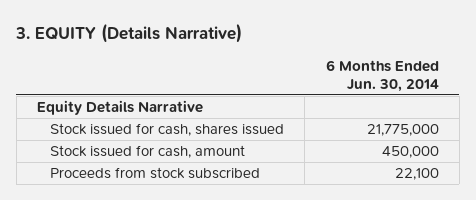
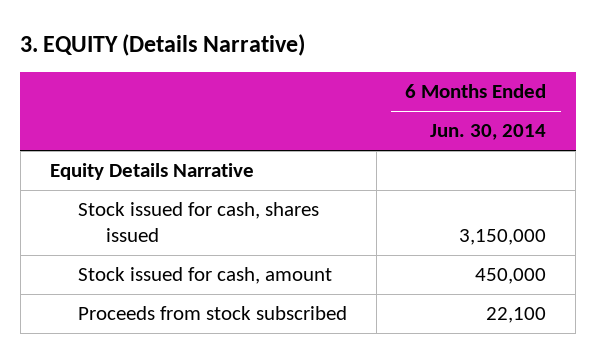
[366,124,439,137] 21,775,000 -> [459,228,547,245] 3,150,000

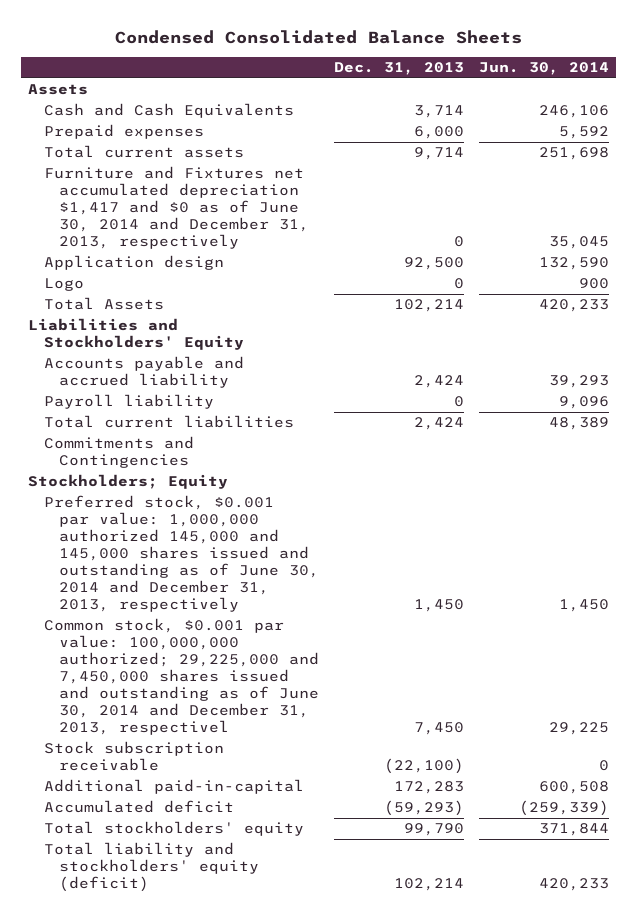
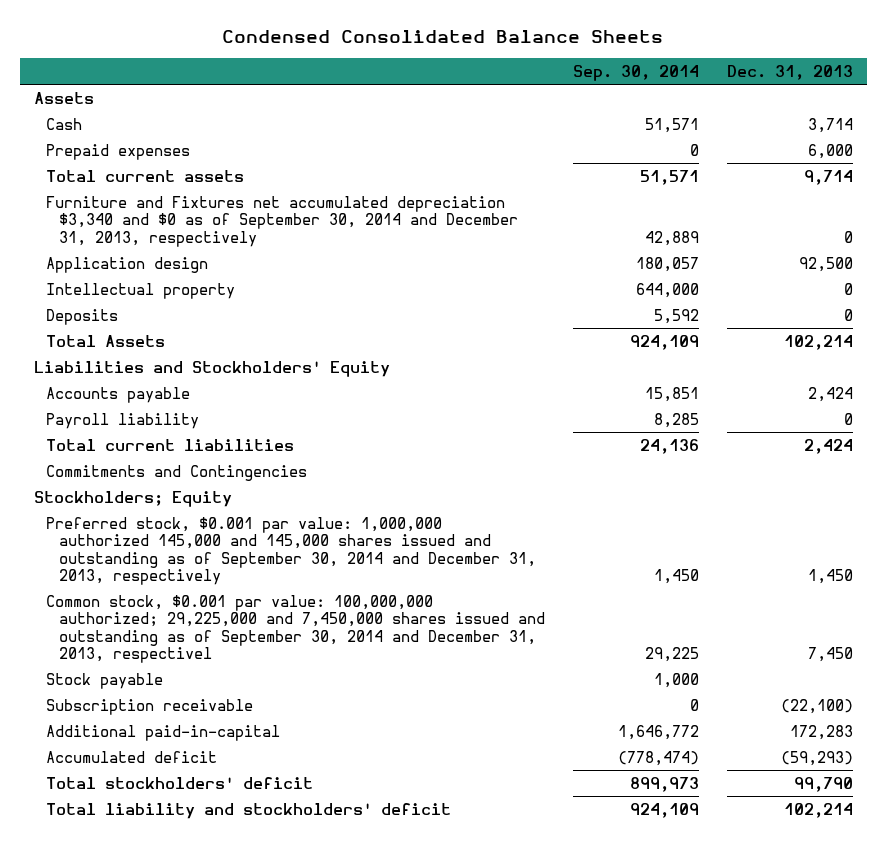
[478,62,609,76] Jun. 30, 2014 -> none
none -> [572,65,699,82] Sep. 30, 2014
[43,103,294,119] Cash and Cash Equivalents -> [46,117,83,130] Cash
[43,166,309,250] Furniture and Fixtures net accumulated depreciation $1,417 and $0 as of June 30, 2014 and December 31, 2013, respectively -> [46,195,519,247] Furniture and Fixtures net accumulated depreciation $3,340 and $0 as of September 30, 2014 and December 31, 2013, respectively
[43,278,84,292] Logo -> [46,282,236,299] Intellectual property
none -> [46,308,119,325] Deposits
[43,356,244,389] Accounts payable and accrued liability -> [46,386,191,403] Accounts payable
[43,495,319,612] Preferred stock, $0.001 par value: 1,000,000 authorized 145,000 and 145,000 shares issued and outstanding as of June 30, 2014 and December 31, 2013, respectively -> [46,516,537,586] Preferred stock, $0.001 par value: 1,000,000 authorized 145,000 and 145,000 shares issued and outstanding as of September 30, 2014 and December 31, 2013, respectively
[43,618,319,735] Common stock, $0.001 par value: 100,000,000 authorized; 29,225,000 and 7,450,000 shares issued and outstanding as of June 30, 2014 and December 31, 2013, respectivel -> [46,594,546,664] Common stock, $0.001 par value: 100,000,000 authorized; 29,225,000 and 7,450,000 shares issued and outstanding as of September 30, 2014 and December 31, 2013, respectivel
none -> [46,672,164,689] Stock payable
[43,741,224,772] Stock subscription receivable -> [46,698,254,715] Subscription receivable
[43,821,304,837] Total stockholders' equity -> [46,776,314,789] Total stockholders' deficit
[43,842,259,893] Total liability and stockholders' equity (deficit) -> [46,802,452,819] Total liability and stockholders' deficit

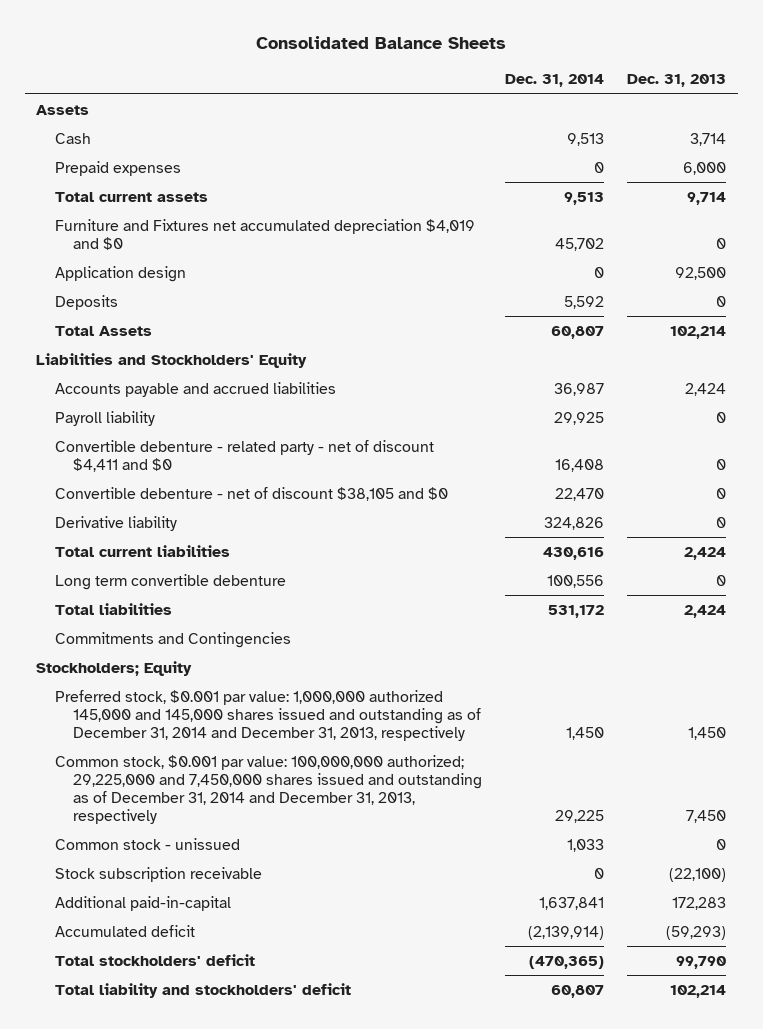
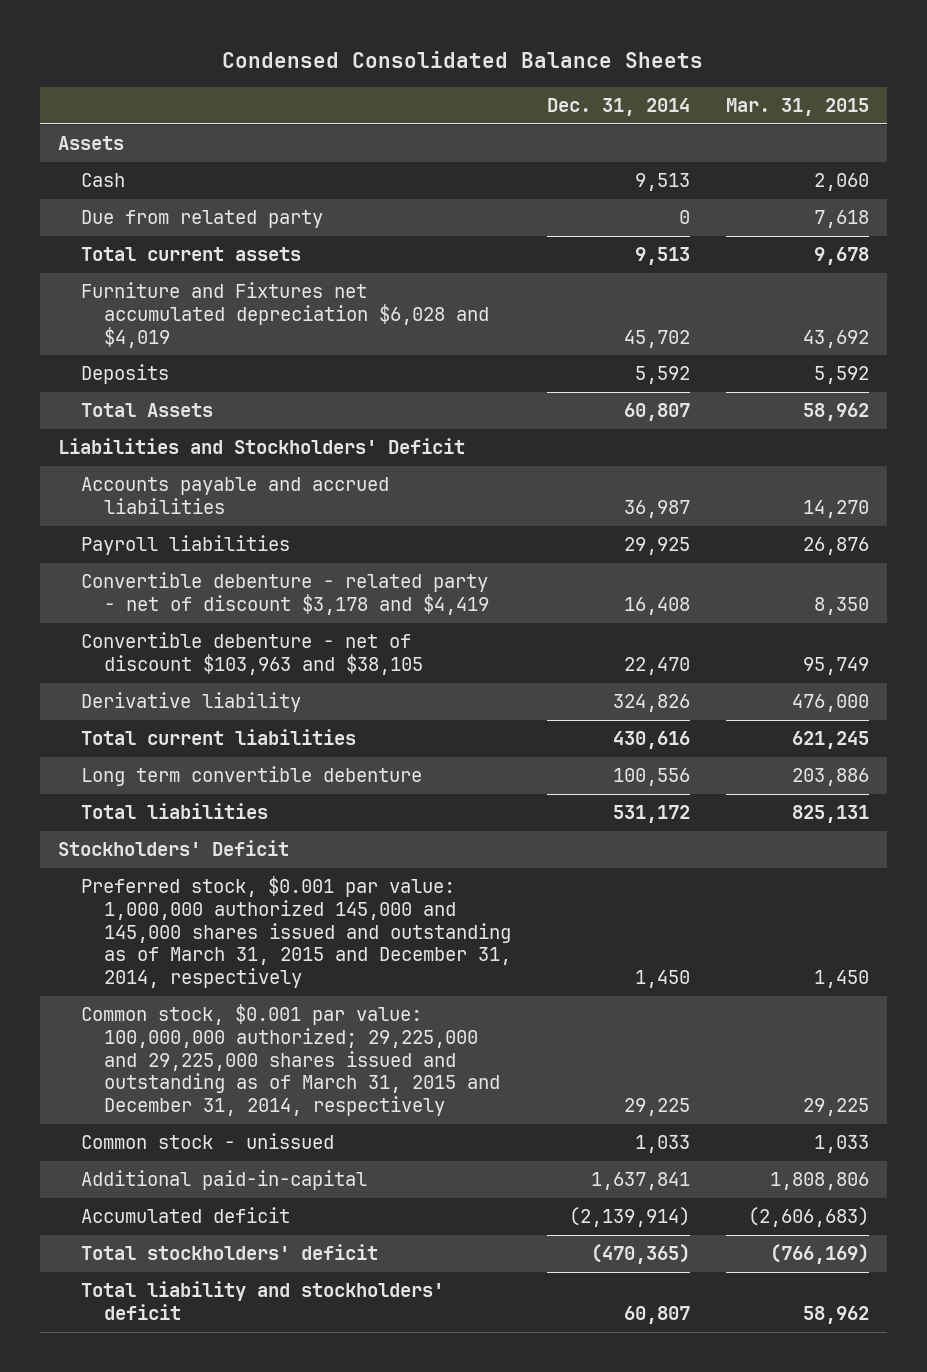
[256,35,507,49] Consolidated Balance Sheets -> [222,51,704,69] Condensed Consolidated Balance Sheets
[627,74,727,88] Dec. 31, 2013 -> none
none -> [725,97,869,116] Mar. 31, 2015
[54,160,181,176] Prepaid expenses -> none
none -> [80,210,323,229] Due from related party
[54,265,186,282] Application design -> none
[54,218,475,250] Furniture and Fixtures net accumulated depreciation $4,019 and $0 -> [80,282,489,348] Furniture and Fixtures net accumulated depreciation $6,028 and $4,019
[36,352,308,368] Liabilities and Stockholders' Equity -> [57,438,465,455] Liabilities and Stockholders' Deficit
[54,410,155,426] Payroll liability -> [80,535,290,556] Payroll liabilities
[54,439,434,472] Convertible debenture - related party - net of discount $4,411 and $0 -> [80,572,489,615] Convertible debenture - related party - net of discount $3,178 and $4,419
[54,486,448,501] Convertible debenture - net of discount $38,105 and $0 -> [80,632,423,675] Convertible debenture - net of discount $103,963 and $38,105
[54,631,291,648] Commitments and Contingencies -> none
[36,660,193,676] Stockholders; Equity -> [57,840,289,857] Stockholders' Deficit
[54,689,481,742] Preferred stock, $0.001 par value: 1,000,000 authorized 145,000 and 145,000 shares issued and outstanding as of December 31, 2014 and December 31, 2013, respectively -> [80,876,511,988] Preferred stock, $0.001 par value: 1,000,000 authorized 145,000 and 145,000 shares issued and outstanding as of March 31, 2015 and December 31, 2014, respectively
[54,754,482,825] Common stock, $0.001 par value: 100,000,000 authorized; 29,225,000 and 7,450,000 shares issued and outstanding as of December 31, 2014 and December 31, 2013, respectively -> [80,1004,500,1116] Common stock, $0.001 par value: 100,000,000 authorized; 29,225,000 and 29,225,000 shares issued and outstanding as of March 31, 2015 and December 31, 2014, respectively
[54,866,262,882] Stock subscription receivable -> none

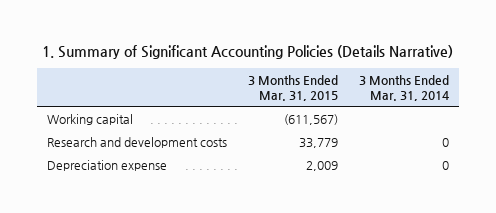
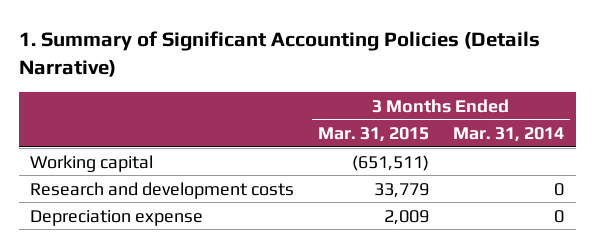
[283,113,338,125] (611,567) -> [352,154,430,171] (651,511)

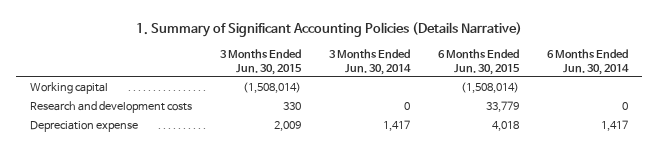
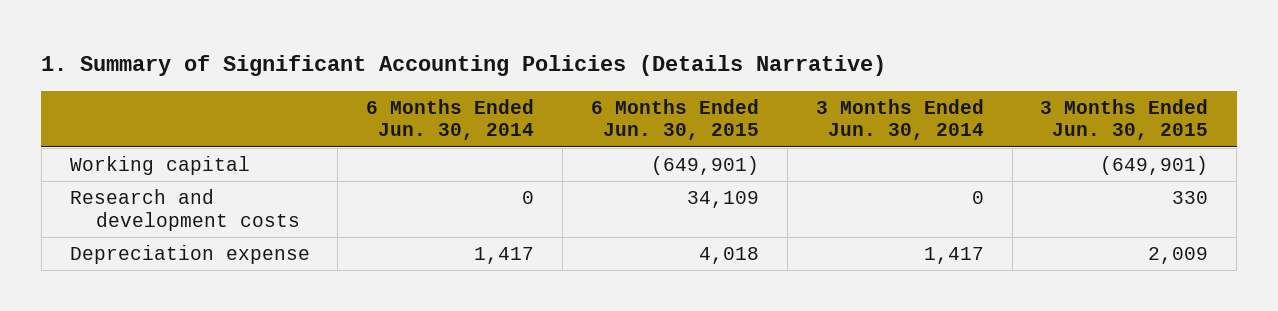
[242,82,301,94] (1,508,014) -> [1100,155,1209,175] (649,901)
[461,82,520,94] (1,508,014) -> [651,155,760,175] (649,901)
[486,101,520,113] 33,779 -> [687,190,760,208] 34,109

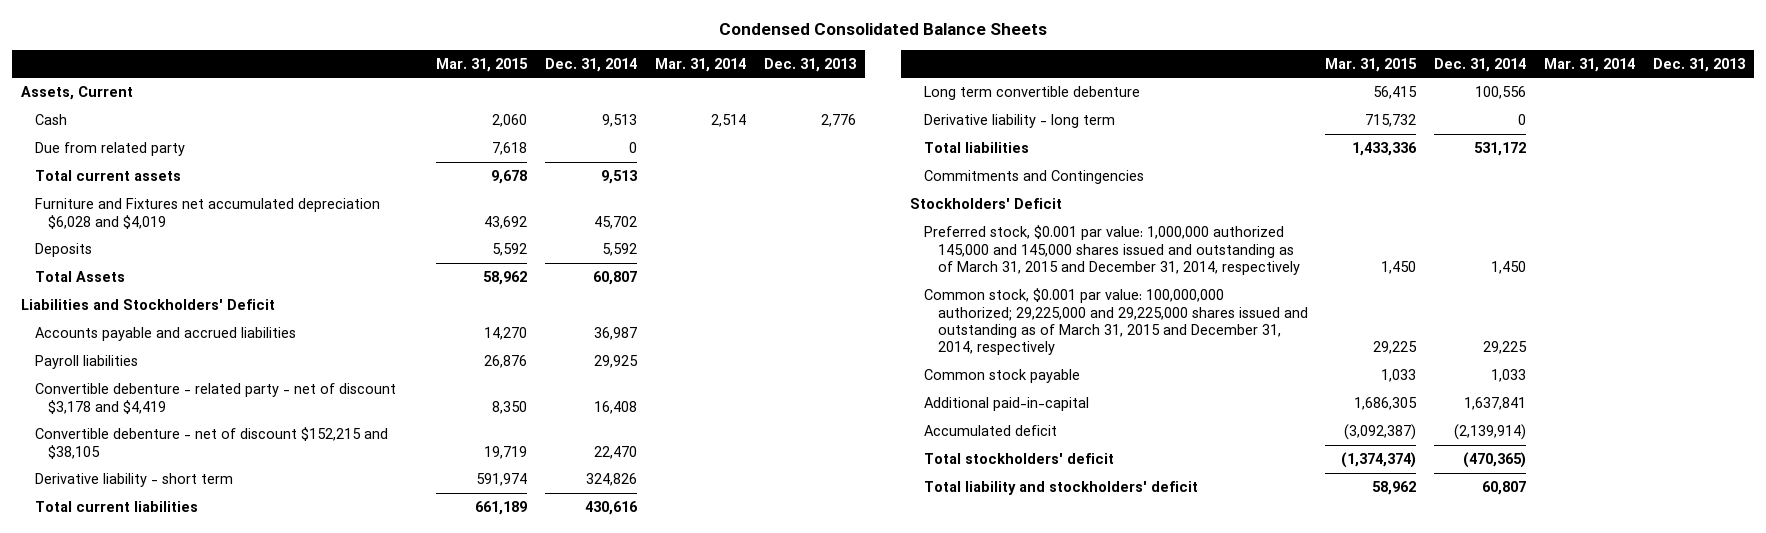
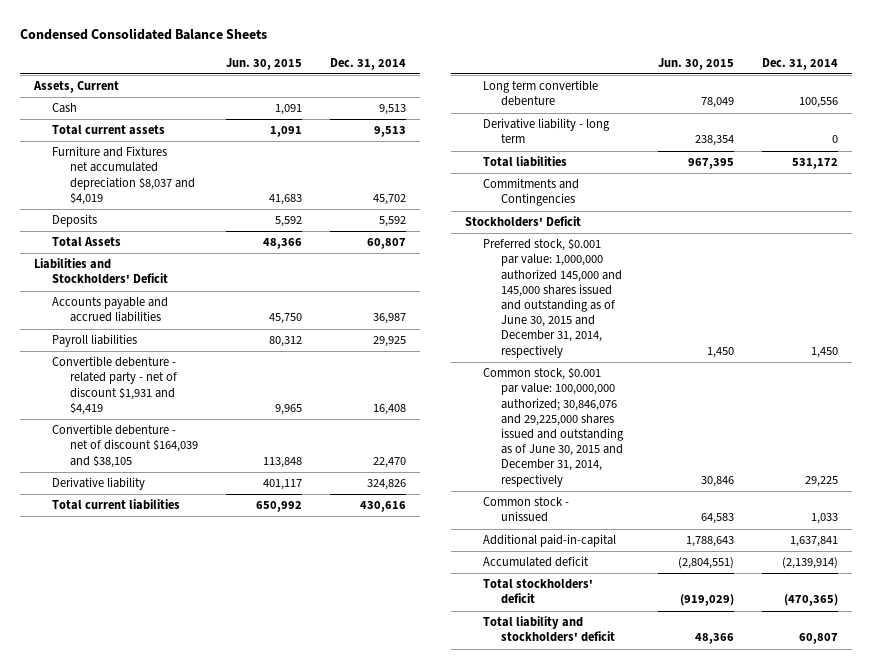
[436,57,529,72] Mar. 31, 2015 -> none
[654,57,746,72] Mar. 31, 2014 -> none
[763,57,856,72] Dec. 31, 2013 -> none
none -> [226,57,303,70] Jun. 30, 2015
[34,142,185,157] Due from related party -> none
[34,198,380,229] Furniture and Fixtures net accumulated depreciation $6,028 and $4,019 -> [51,146,195,205] Furniture and Fixtures net accumulated depreciation $8,037 and $4,019
[34,383,396,414] Convertible debenture - related party - net of discount $3,178 and $4,419 -> [51,356,177,415] Convertible debenture - related party - net of discount $1,931 and $4,419
[34,427,388,459] Convertible debenture - net of discount $152,215 and $38,105 -> [51,424,198,468] Convertible debenture - net of discount $164,039 and $38,105
[34,473,233,488] Derivative liability - short term -> [51,477,145,491] Derivative liability
[923,225,1300,276] Preferred stock, $0.001 par value: 1,000,000 authorized 145,000 and 145,000 shares issued and outstanding as of March 31, 2015 and December 31, 2014, respectively -> [483,238,623,358] Preferred stock, $0.001 par value: 1,000,000 authorized 145,000 and 145,000 shares issued and outstanding as of June 30, 2015 and December 31, 2014, respectively
[923,288,1308,356] Common stock, $0.001 par value: 100,000,000 authorized; 29,225,000 and 29,225,000 shares issued and outstanding as of March 31, 2015 and December 31, 2014, respectively -> [483,367,625,487] Common stock, $0.001 par value: 100,000,000 authorized; 30,846,076 and 29,225,000 shares issued and outstanding as of June 30, 2015 and December 31, 2014, respectively
[923,369,1080,384] Common stock payable -> [483,497,570,523] Common stock - unissued

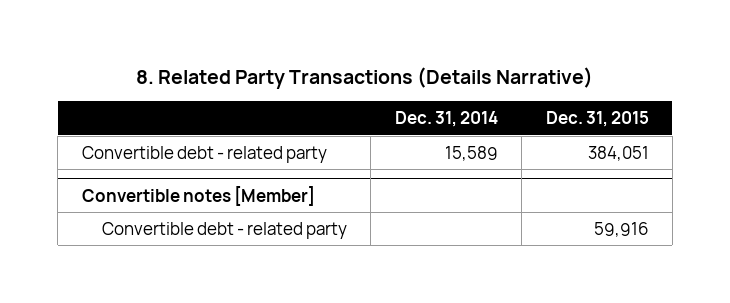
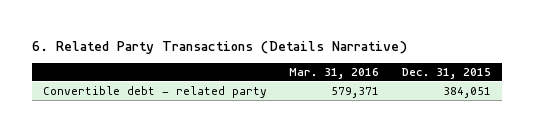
[136,67,594,90] 8. Related Party Transactions (Details Narrative) -> [31,40,407,54] 6. Related Party Transactions (Details Narrative)
[394,111,498,128] Dec. 31, 2014 -> none
none -> [289,67,380,79] Mar. 31, 2016
[81,185,315,206] Convertible notes [Member] -> none
[101,221,347,239] Convertible debt - related party -> none

